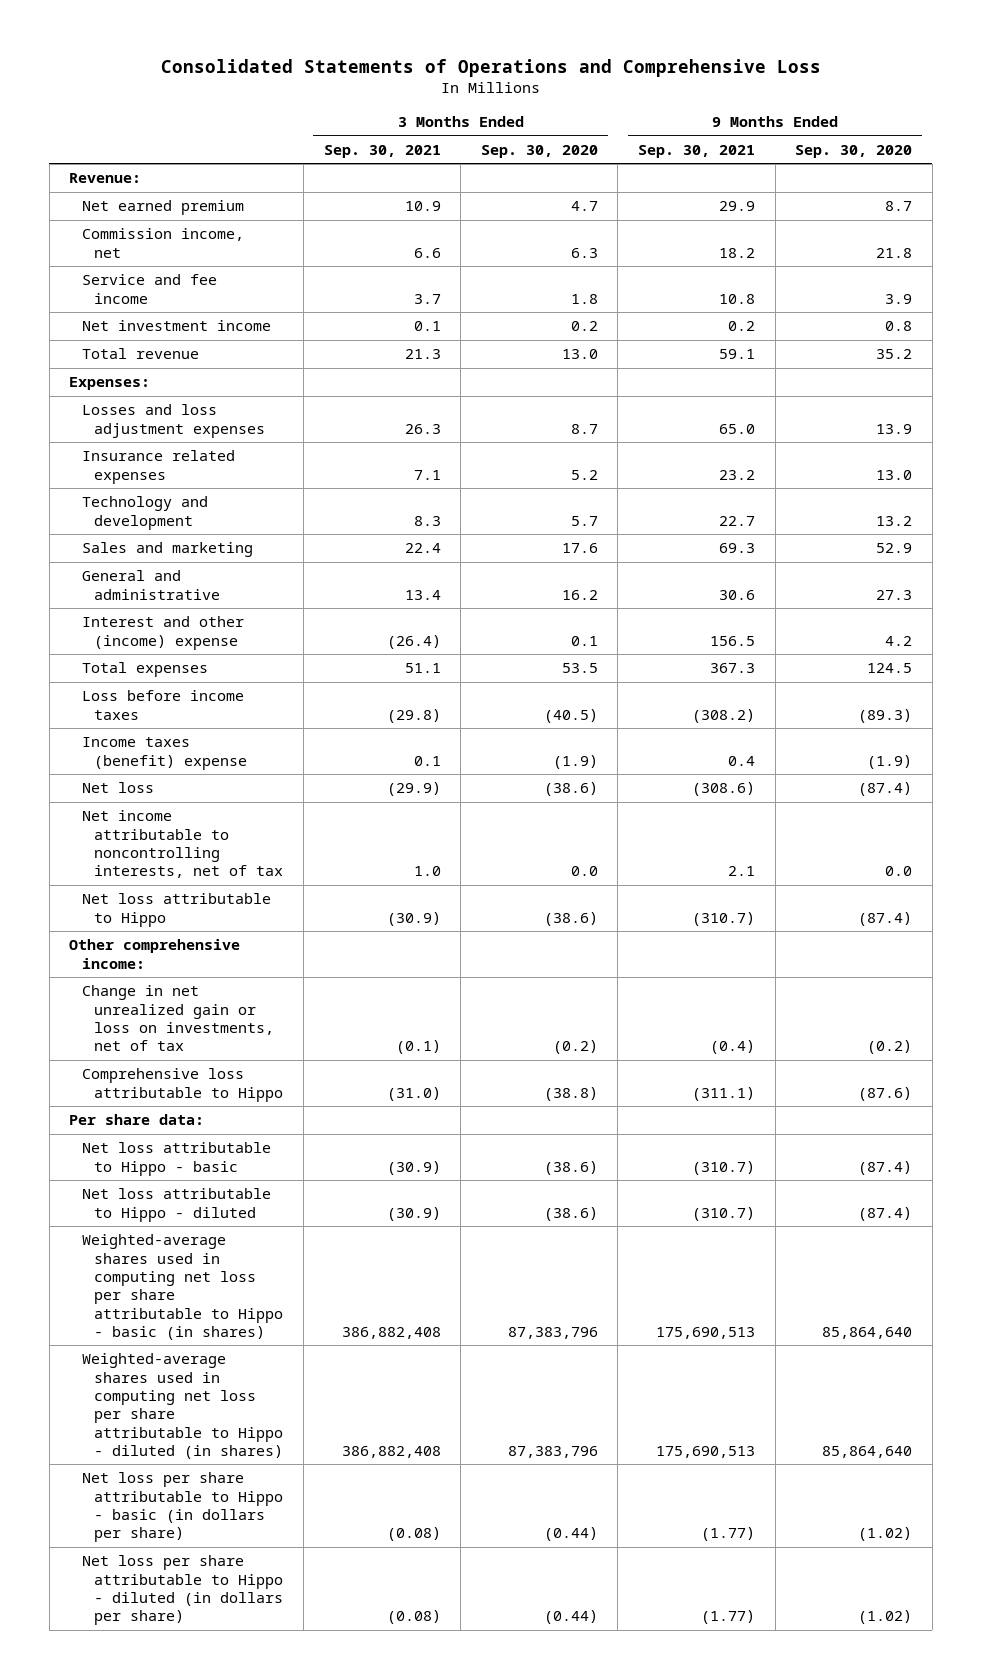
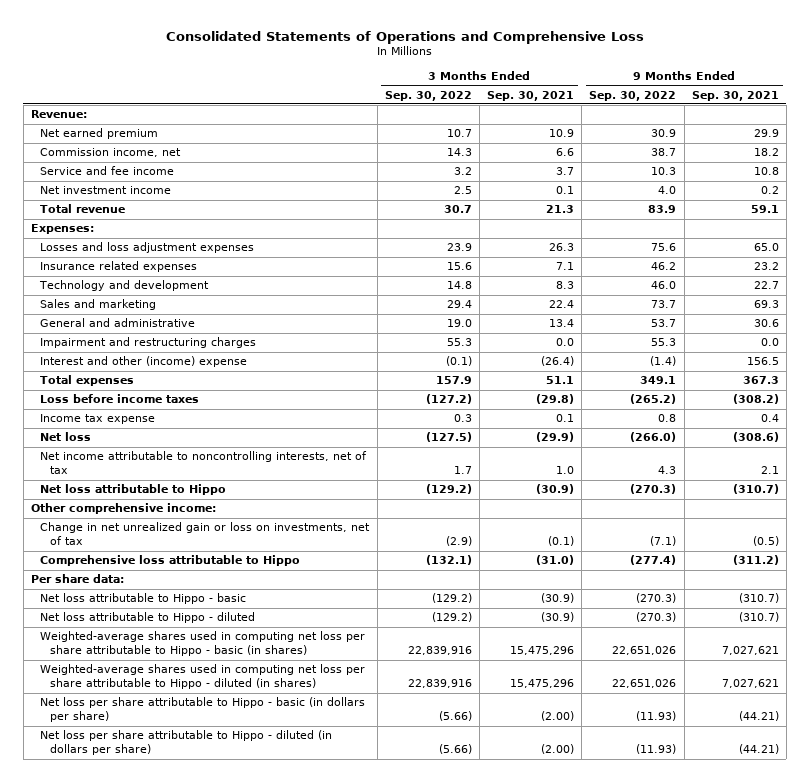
[480,144,598,158] Sep. 30, 2020 -> none
[795,144,913,158] Sep. 30, 2020 -> none
none -> [384,90,472,101] Sep. 30, 2022
none -> [589,90,677,101] Sep. 30, 2022
none -> [40,337,257,349] Impairment and restructuring charges
[81,737,248,770] Income taxes (benefit) expense -> [40,414,156,425] Income tax expense
[709,1040,755,1055] (0.4) -> [752,536,779,547] (0.5)
[691,1086,755,1101] (311.1) -> [732,555,779,566] (311.2)
[341,1327,441,1340] 386,882,408 -> [510,646,575,656] 15,475,296
[655,1327,755,1340] 175,690,513 -> [721,646,779,656] 7,027,621
[341,1446,441,1459] 386,882,408 -> [510,679,575,689] 15,475,296
[655,1446,755,1459] 175,690,513 -> [721,679,779,689] 7,027,621
[386,1527,441,1542] (0.08) -> [541,711,575,722] (2.00)
[700,1527,755,1542] (1.77) -> [738,711,779,722] (44.21)
[386,1610,441,1625] (0.08) -> [541,744,575,755] (2.00)
[700,1610,755,1625] (1.77) -> [738,744,779,755] (44.21)

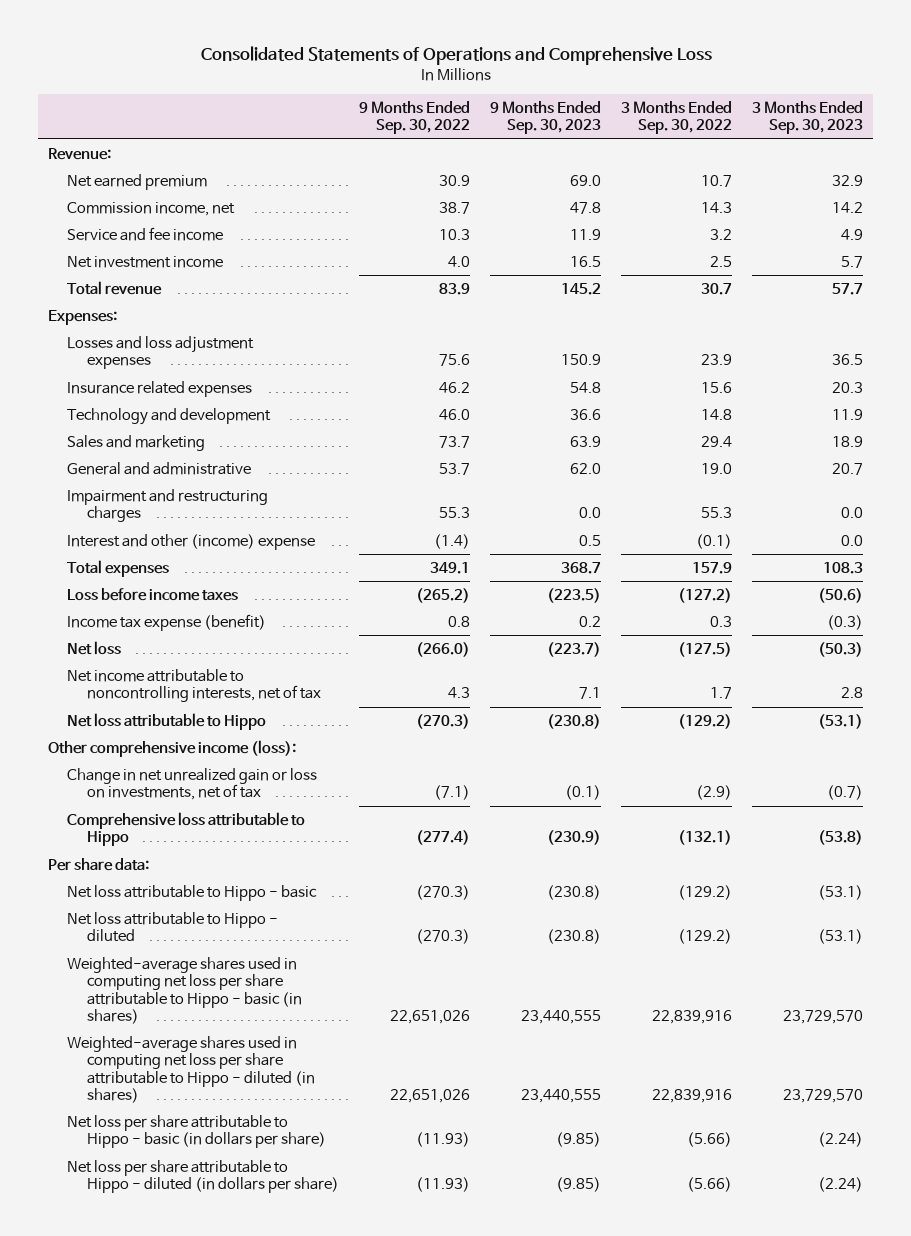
[487,90,575,101] Sep. 30, 2021 -> none
[691,90,779,101] Sep. 30, 2021 -> none
none -> [490,100,602,135] 9 Months Ended Sep. 30, 2023
none -> [752,100,864,135] 3 Months Ended Sep. 30, 2023
[40,414,156,425] Income tax expense -> [67,613,267,631] Income tax expense (benefit)
[31,503,217,515] Other comprehensive income: -> [47,739,296,757] Other comprehensive income (loss):

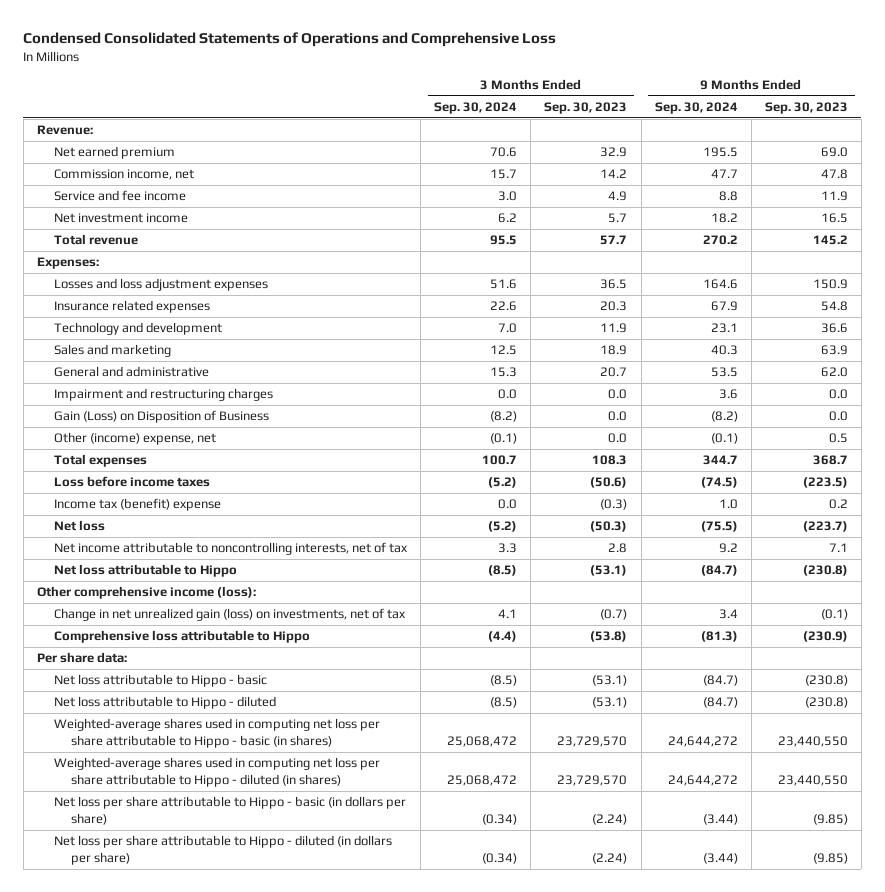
[200,46,712,66] Consolidated Statements of Operations and Comprehensive Loss -> [23,32,557,48] Condensed Consolidated Statements of Operations and Comprehensive Loss
[358,100,470,135] 9 Months Ended Sep. 30, 2022 -> none
[621,100,733,135] 3 Months Ended Sep. 30, 2022 -> none
none -> [434,102,518,115] Sep. 30, 2024
none -> [654,102,738,115] Sep. 30, 2024
none -> [54,410,270,424] Gain (Loss) on Disposition of Business
[67,533,316,550] Interest and other (income) expense -> [54,432,217,446] Other (income) expense, net
[67,613,267,631] Income tax expense (benefit) -> [54,498,222,512] Income tax (benefit) expense
[67,767,318,801] Change in net unrealized gain or loss on investments, net of tax -> [54,608,407,622] Change in net unrealized gain (loss) on investments, net of tax
[521,1009,602,1024] 23,440,555 -> [777,735,848,747] 23,440,550
[521,1088,602,1103] 23,440,555 -> [777,774,848,786] 23,440,550

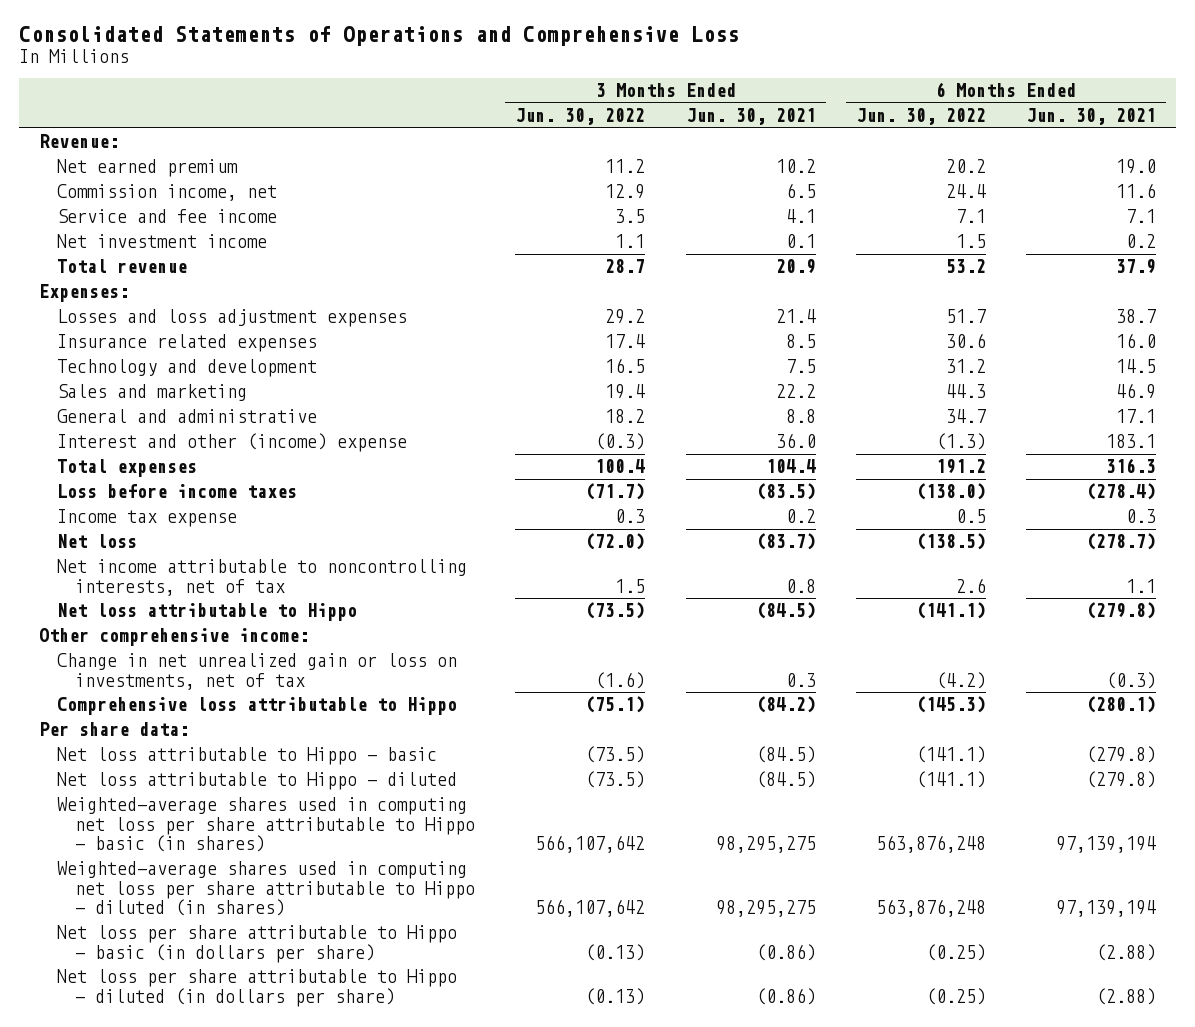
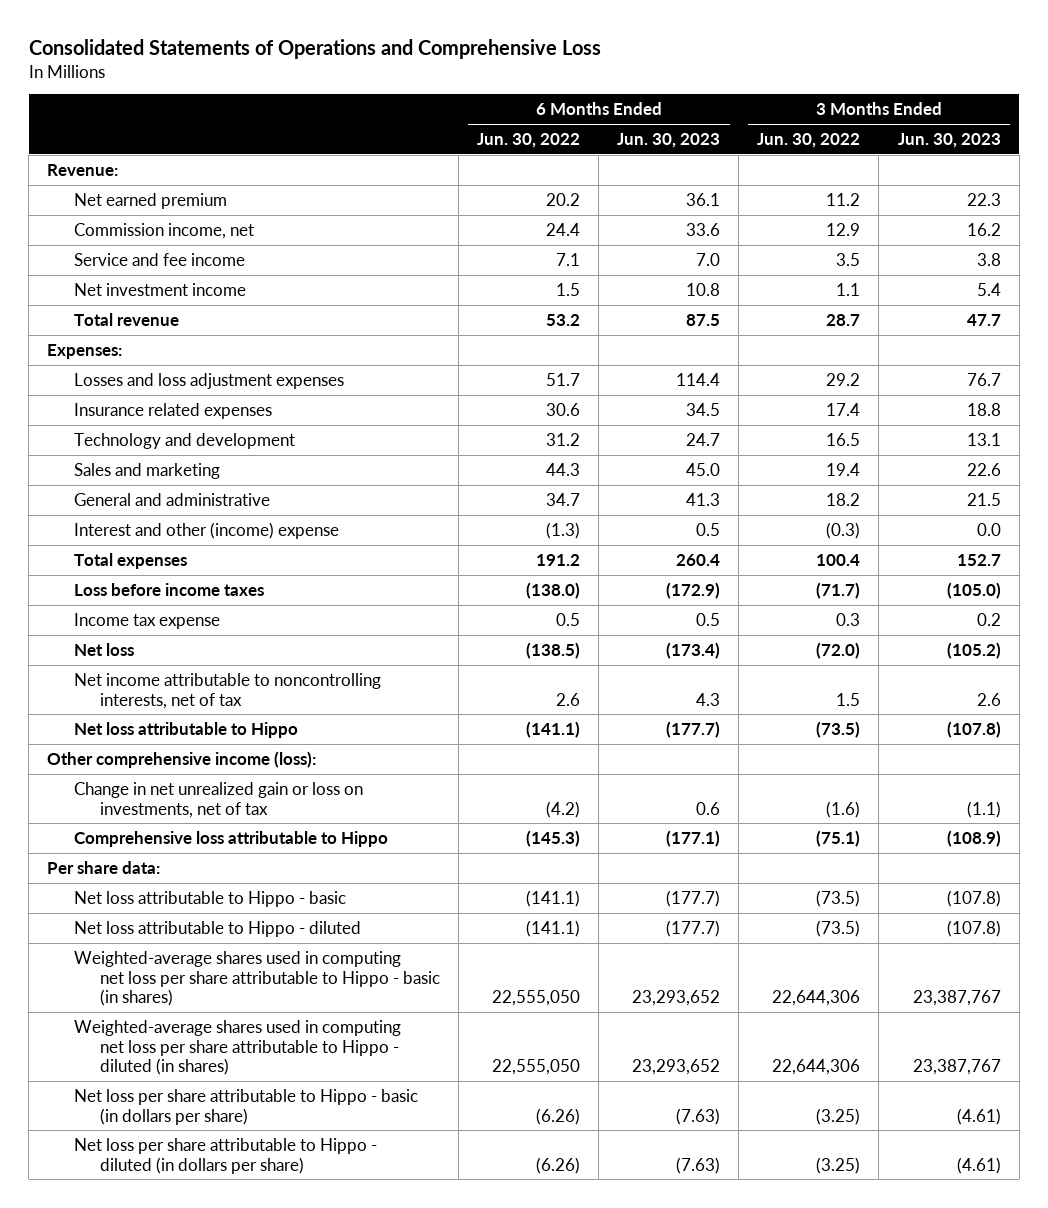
[685,108,816,126] Jun. 30, 2021 -> none
[1026,108,1157,126] Jun. 30, 2021 -> none
none -> [617,132,721,148] Jun. 30, 2023
none -> [897,132,1001,148] Jun. 30, 2023
[38,628,309,647] Other comprehensive income: -> [47,750,317,768] Other comprehensive income (loss):
[535,835,646,854] 566,107,642 -> [772,990,861,1007] 22,644,306
[875,835,986,854] 563,876,248 -> [492,990,581,1007] 22,555,050
[535,899,646,918] 566,107,642 -> [772,1059,861,1076] 22,644,306
[875,899,986,918] 563,876,248 -> [492,1059,581,1076] 22,555,050
[585,943,646,961] (0.13) -> [816,1107,861,1125] (3.25)
[925,943,986,961] (0.25) -> [536,1107,581,1125] (6.26)
[585,987,646,1005] (0.13) -> [816,1156,861,1174] (3.25)
[925,987,986,1005] (0.25) -> [536,1156,581,1174] (6.26)

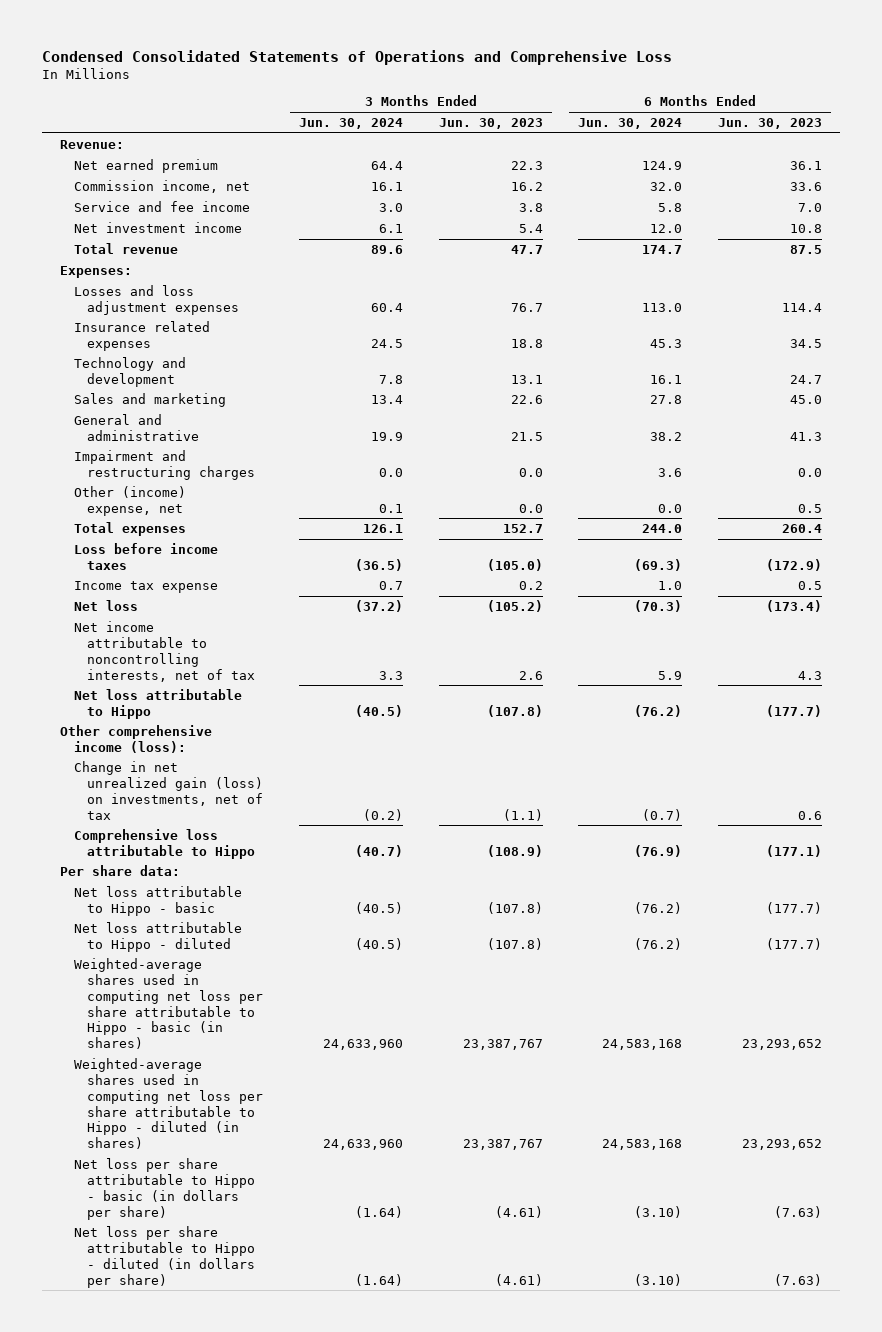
[28,38,601,59] Consolidated Statements of Operations and Comprehensive Loss -> [42,49,673,65] Condensed Consolidated Statements of Operations and Comprehensive Loss
[477,132,581,148] Jun. 30, 2022 -> none
[757,132,861,148] Jun. 30, 2022 -> none
none -> [298,118,403,130] Jun. 30, 2024
none -> [578,118,683,130] Jun. 30, 2024
none -> [73,449,256,480] Impairment and restructuring charges
[73,521,339,539] Interest and other (income) expense -> [73,485,186,516] Other (income) expense, net
[73,781,363,818] Change in net unrealized gain or loss on investments, net of tax -> [73,760,264,820] Change in net unrealized gain (loss) on investments, net of tax

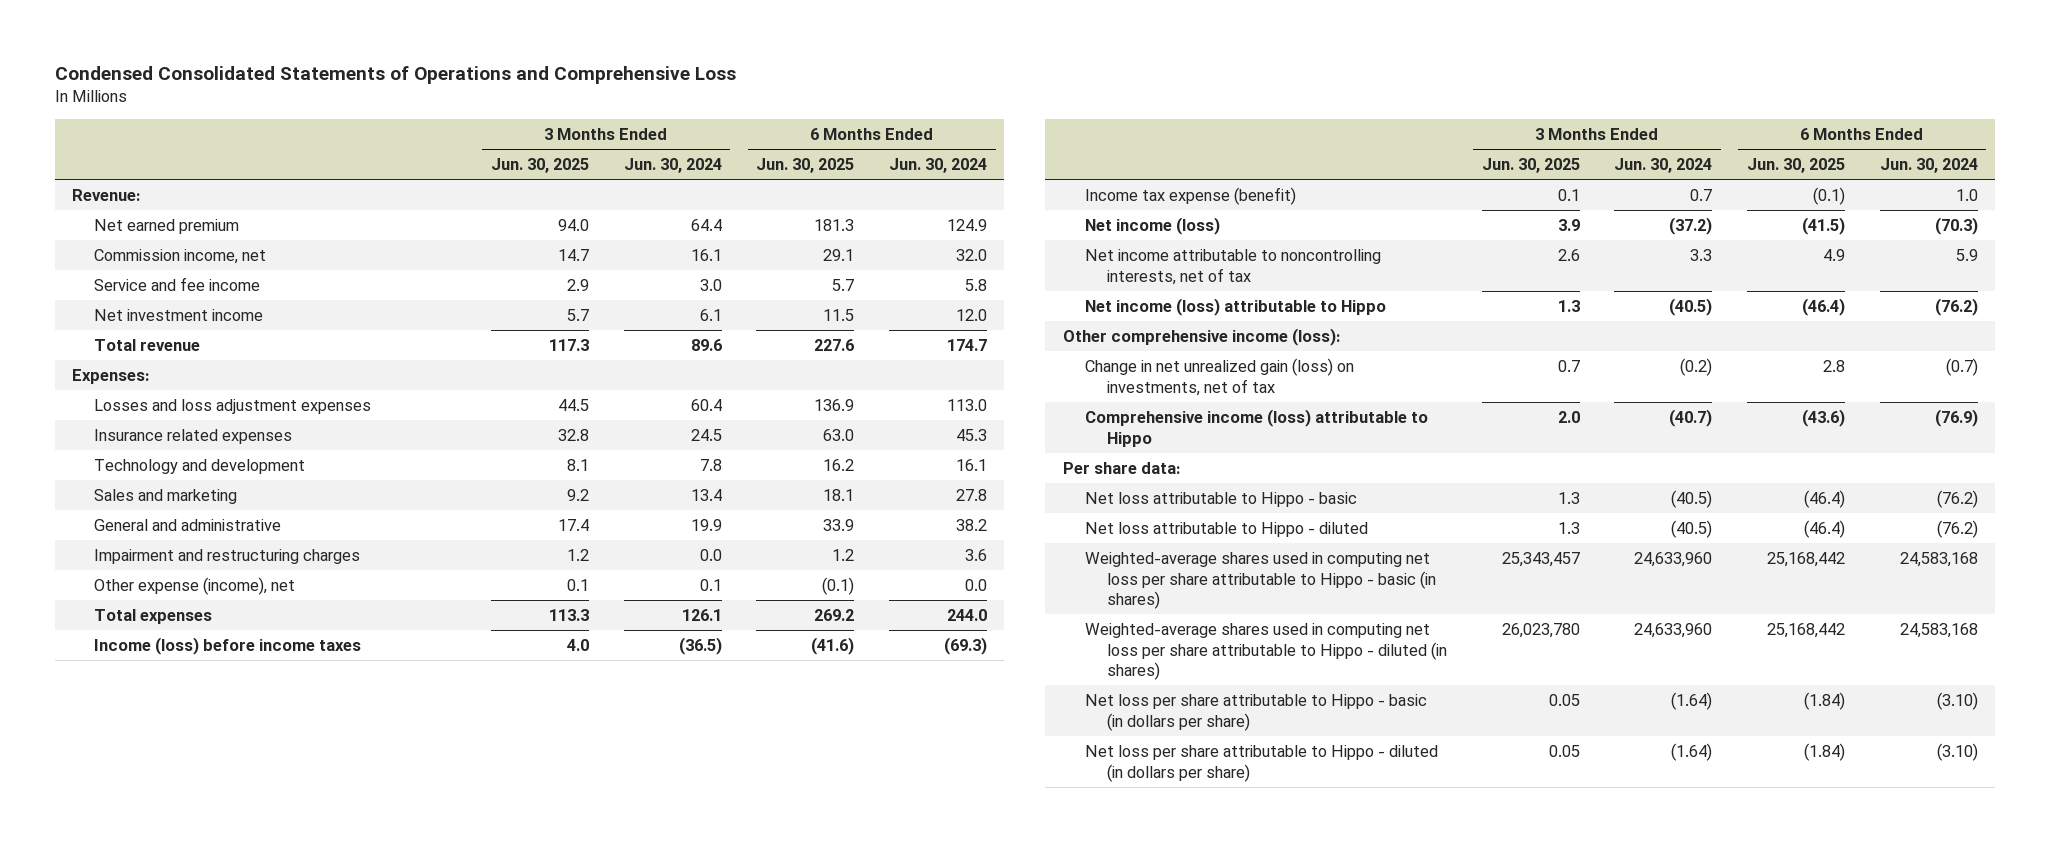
[438,118,543,130] Jun. 30, 2023 -> none
[718,118,823,130] Jun. 30, 2023 -> none
none -> [490,157,589,173] Jun. 30, 2025
none -> [756,157,855,173] Jun. 30, 2025
[73,485,186,516] Other (income) expense, net -> [94,576,296,595] Other expense (income), net
[73,542,218,570] Loss before income taxes -> [94,636,362,655] Income (loss) before income taxes
[73,580,218,593] Income tax expense -> [1084,186,1296,205] Income tax expense (benefit)
[73,599,138,611] Net loss -> [1084,216,1220,235] Net income (loss)
[73,688,242,719] Net loss attributable to Hippo -> [1084,297,1386,316] Net income (loss) attributable to Hippo
[73,828,256,859] Comprehensive loss attributable to Hippo -> [1084,408,1428,447] Comprehensive income (loss) attributable to Hippo

